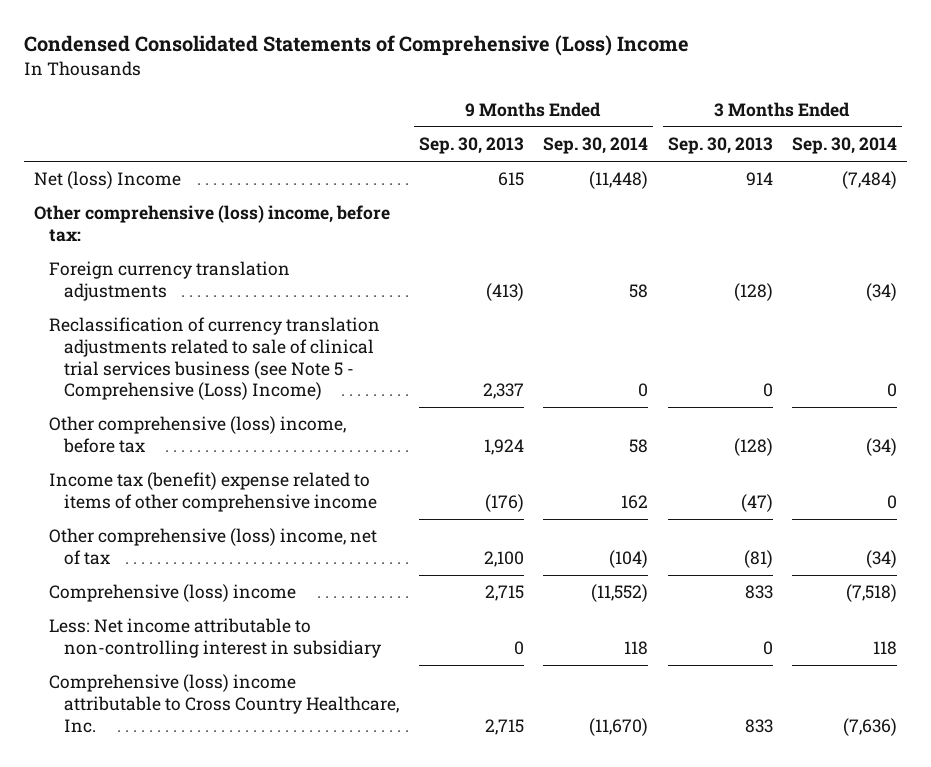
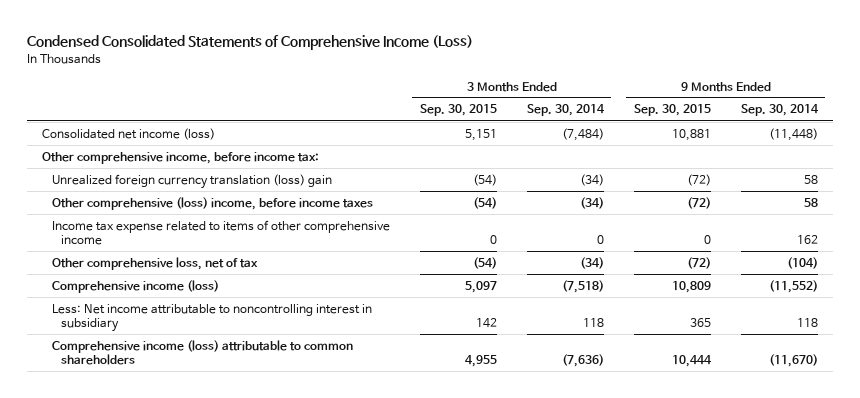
[24,35,690,57] Condensed Consolidated Statements of Comprehensive (Loss) Income -> [27,35,474,51] Condensed Consolidated Statements of Comprehensive Income (Loss)
[418,137,524,155] Sep. 30, 2013 -> none
[667,137,773,155] Sep. 30, 2013 -> none
none -> [419,104,497,117] Sep. 30, 2015
none -> [633,104,711,117] Sep. 30, 2015
[49,317,381,401] Reclassification of currency translation adjustments related to sale of clinical trial services business (see Note 5 - Comprehensive (Loss) Income) -> none
[33,171,181,190] Net (loss) Income -> [42,127,216,140] Consolidated net income (loss)
[33,205,390,243] Other comprehensive (loss) income, before tax: -> [42,151,320,164] Other comprehensive income, before income tax:
[49,261,291,302] Foreign currency translation adjustments -> [51,173,332,189] Unrealized foreign currency translation (loss) gain
[49,416,347,454] Other comprehensive (loss) income, before tax -> [51,196,373,210] Other comprehensive (loss) income, before income taxes
[49,472,378,513] Income tax (benefit) expense related to items of other comprehensive income -> [51,219,390,246] Income tax expense related to items of other comprehensive income
[49,528,378,566] Other comprehensive (loss) income, net of tax -> [51,256,258,270] Other comprehensive loss, net of tax
[49,584,297,603] Comprehensive (loss) income -> [51,279,219,293] Comprehensive income (loss)
[49,618,382,659] Less: Net income attributable to non-controlling interest in subsidiary -> [51,303,372,333] Less: Net income attributable to noncontrolling interest in subsidiary
[49,674,400,733] Comprehensive (loss) income attributable to Cross Country Healthcare, Inc. -> [51,339,353,366] Comprehensive income (loss) attributable to common shareholders

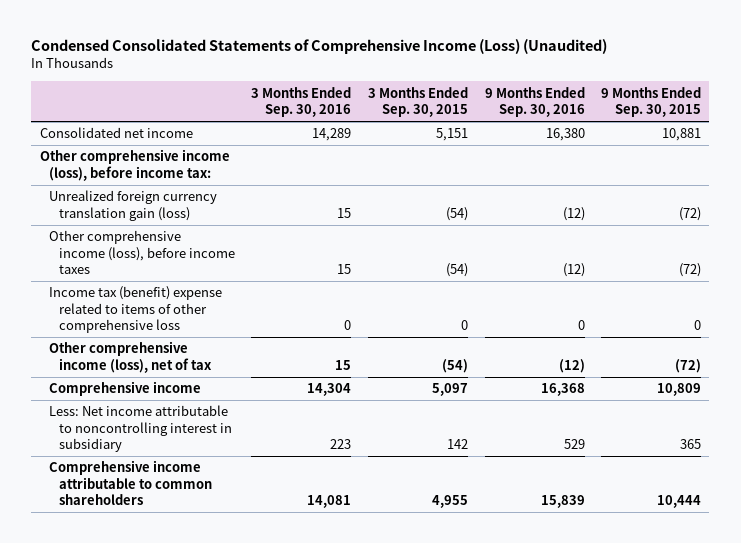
[27,35,474,51] Condensed Consolidated Statements of Comprehensive Income (Loss) -> [31,39,608,55] Condensed Consolidated Statements of Comprehensive Income (Loss) (Unaudited)
[526,104,605,117] Sep. 30, 2014 -> none
[740,104,819,117] Sep. 30, 2014 -> none
none -> [251,86,352,118] 3 Months Ended Sep. 30, 2016
none -> [484,86,585,118] 9 Months Ended Sep. 30, 2016
[42,127,216,140] Consolidated net income (loss) -> [39,127,193,139] Consolidated net income
[42,151,320,164] Other comprehensive income, before income tax: -> [39,149,230,181] Other comprehensive income (loss), before income tax:
[51,173,332,189] Unrealized foreign currency translation (loss) gain -> [49,190,218,221] Unrealized foreign currency translation gain (loss)
[51,196,373,210] Other comprehensive (loss) income, before income taxes -> [49,230,235,275] Other comprehensive income (loss), before income taxes
[51,219,390,246] Income tax expense related to items of other comprehensive income -> [49,286,223,334] Income tax (benefit) expense related to items of other comprehensive loss
[51,256,258,270] Other comprehensive loss, net of tax -> [49,341,212,373] Other comprehensive income (loss), net of tax
[51,279,219,293] Comprehensive income (loss) -> [49,381,202,397] Comprehensive income
[51,339,353,366] Comprehensive income (loss) attributable to common shareholders -> [49,460,212,506] Comprehensive income attributable to common shareholders

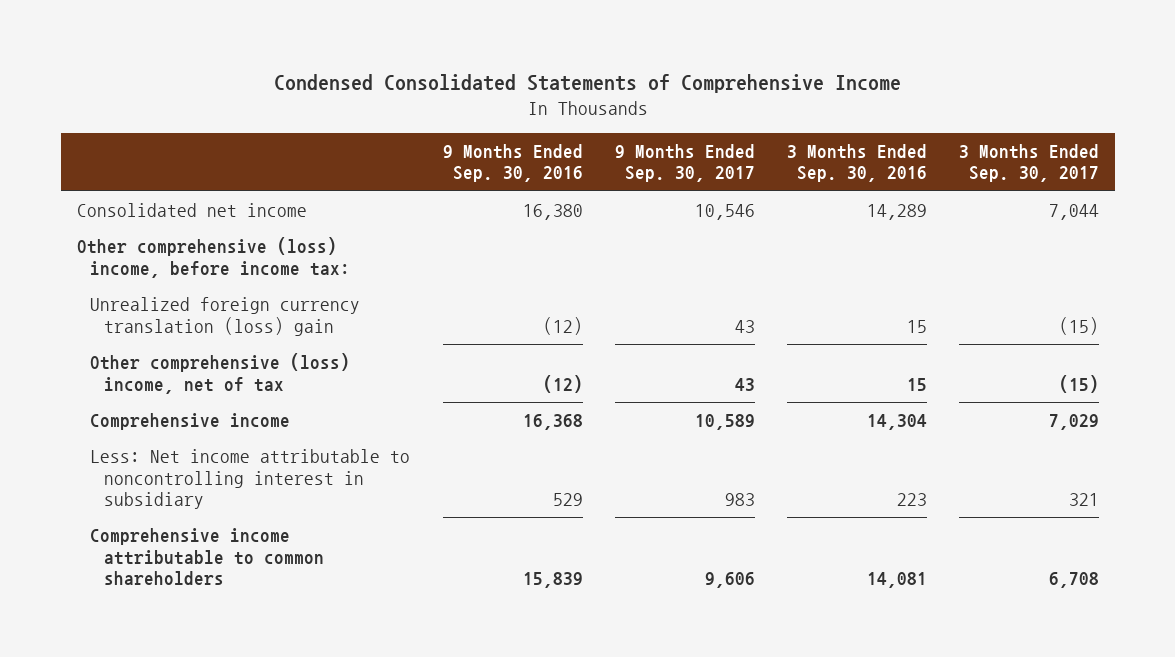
[31,39,608,55] Condensed Consolidated Statements of Comprehensive Income (Loss) (Unaudited) -> [273,74,901,94] Condensed Consolidated Statements of Comprehensive Income
[367,86,468,118] 3 Months Ended Sep. 30, 2015 -> none
[601,86,702,118] 9 Months Ended Sep. 30, 2015 -> none
none -> [614,143,755,183] 9 Months Ended Sep. 30, 2017
none -> [958,143,1099,183] 3 Months Ended Sep. 30, 2017
[49,230,235,275] Other comprehensive income (loss), before income taxes -> none
[49,286,223,334] Income tax (benefit) expense related to items of other comprehensive loss -> none
[39,149,230,181] Other comprehensive income (loss), before income tax: -> [76,237,351,278] Other comprehensive (loss) income, before income tax:
[49,190,218,221] Unrealized foreign currency translation gain (loss) -> [90,297,361,336] Unrealized foreign currency translation (loss) gain
[49,341,212,373] Other comprehensive income (loss), net of tax -> [90,353,351,394] Other comprehensive (loss) income, net of tax

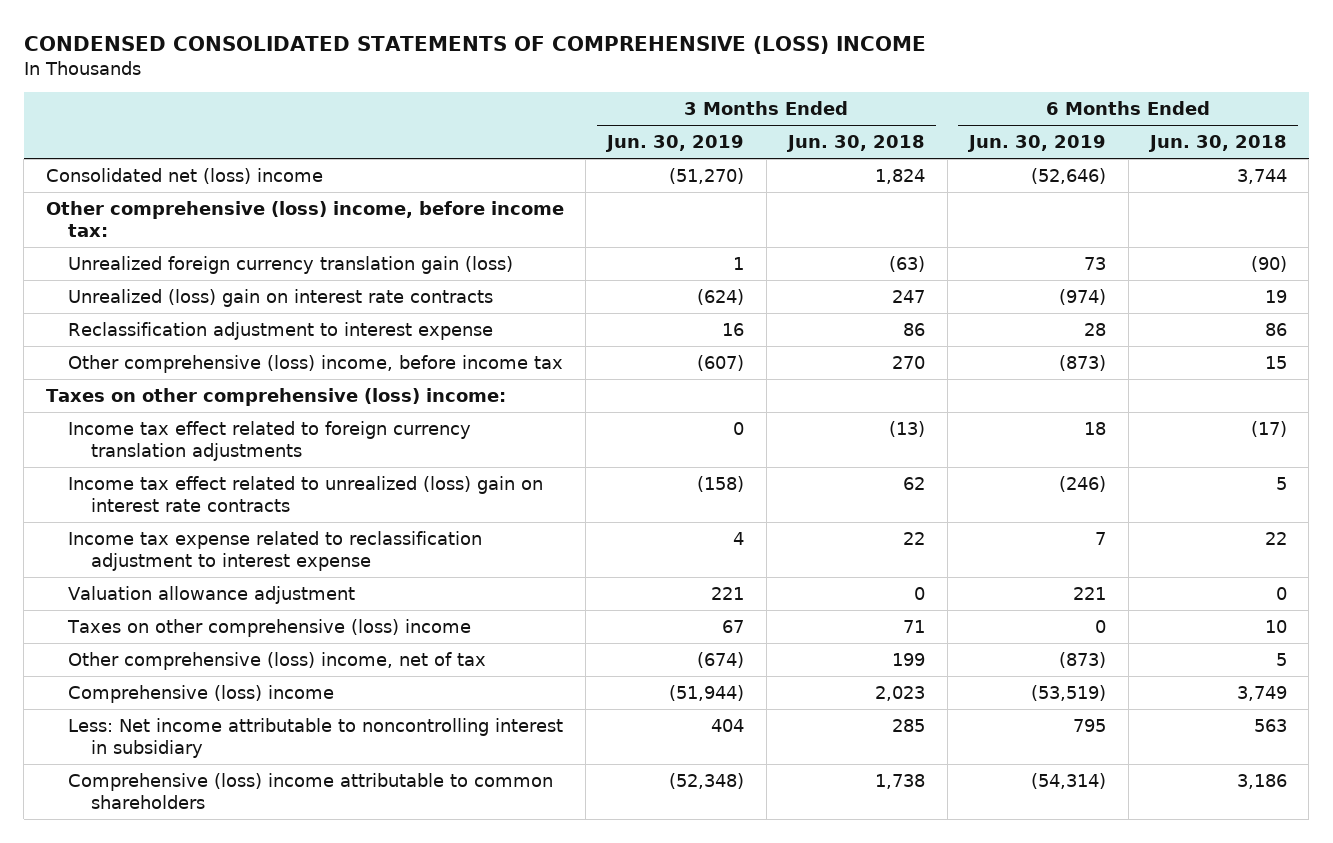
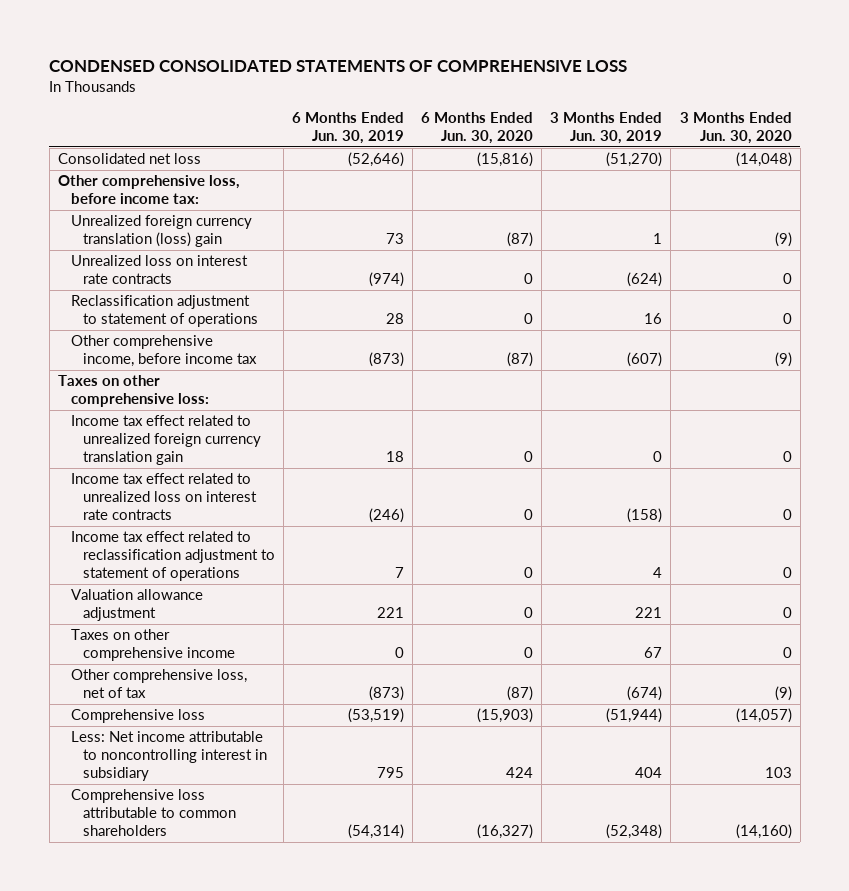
[23,35,926,54] CONDENSED CONSOLIDATED STATEMENTS OF COMPREHENSIVE (LOSS) INCOME -> [49,60,628,73] CONDENSED CONSOLIDATED STATEMENTS OF COMPREHENSIVE LOSS
[786,135,926,153] Jun. 30, 2018 -> none
[1147,135,1287,153] Jun. 30, 2018 -> none
none -> [421,112,534,145] 6 Months Ended Jun. 30, 2020
none -> [679,112,792,145] 3 Months Ended Jun. 30, 2020
[45,167,323,184] Consolidated net (loss) income -> [57,153,201,165] Consolidated net loss
[45,200,564,238] Other comprehensive (loss) income, before income tax: -> [57,175,240,205] Other comprehensive loss, before income tax:
[68,255,514,274] Unrealized foreign currency translation gain (loss) -> [70,215,252,248] Unrealized foreign currency translation (loss) gain
[68,288,494,307] Unrealized (loss) gain on interest rate contracts -> [70,255,248,285] Unrealized loss on interest rate contracts
[68,321,494,340] Reclassification adjustment to interest expense -> [70,295,259,328] Reclassification adjustment to statement of operations
[68,354,564,373] Other comprehensive (loss) income, before income tax -> [70,335,258,368] Other comprehensive income, before income tax
[45,387,506,406] Taxes on other comprehensive (loss) income: -> [57,375,209,408] Taxes on other comprehensive loss:
[68,420,472,462] Income tax effect related to foreign currency translation adjustments -> [70,415,262,466] Income tax effect related to unrealized foreign currency translation gain
[68,475,544,513] Income tax effect related to unrealized (loss) gain on interest rate contracts -> [70,473,258,521] Income tax effect related to unrealized loss on interest rate contracts
[68,530,483,572] Income tax expense related to reclassification adjustment to interest expense -> [70,531,276,582] Income tax effect related to reclassification adjustment to statement of operations
[67,618,472,637] Taxes on other comprehensive (loss) income -> [70,629,236,662] Taxes on other comprehensive income
[68,651,487,670] Other comprehensive (loss) income, net of tax -> [70,669,247,699] Other comprehensive loss, net of tax
[68,684,335,703] Comprehensive (loss) income -> [70,709,205,724] Comprehensive loss
[68,772,554,810] Comprehensive (loss) income attributable to common shareholders -> [70,789,237,837] Comprehensive loss attributable to common shareholders

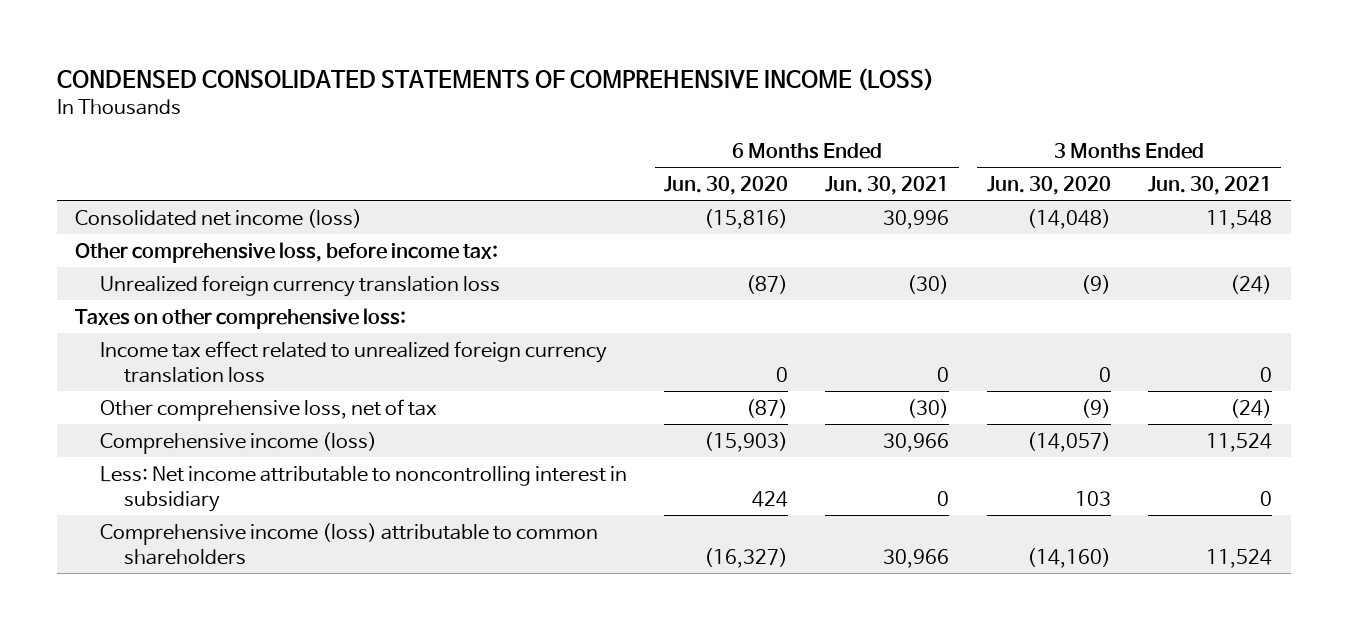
[49,60,628,73] CONDENSED CONSOLIDATED STATEMENTS OF COMPREHENSIVE LOSS -> [56,68,934,92] CONDENSED CONSOLIDATED STATEMENTS OF COMPREHENSIVE INCOME (LOSS)
[292,112,405,145] 6 Months Ended Jun. 30, 2019 -> none
[550,112,663,145] 3 Months Ended Jun. 30, 2019 -> none
none -> [825,175,950,195] Jun. 30, 2021
none -> [1148,175,1273,195] Jun. 30, 2021
[57,153,201,165] Consolidated net loss -> [75,208,363,228] Consolidated net income (loss)
[70,255,248,285] Unrealized loss on interest rate contracts -> none
[70,295,259,328] Reclassification adjustment to statement of operations -> none
[70,335,258,368] Other comprehensive income, before income tax -> none
[70,215,252,248] Unrealized foreign currency translation (loss) gain -> [99,274,500,297] Unrealized foreign currency translation loss
[70,473,258,521] Income tax effect related to unrealized loss on interest rate contracts -> none
[70,531,276,582] Income tax effect related to reclassification adjustment to statement of operations -> none
[70,589,203,622] Valuation allowance adjustment -> none
[70,629,236,662] Taxes on other comprehensive income -> none
[70,415,262,466] Income tax effect related to unrealized foreign currency translation gain -> [99,340,607,383] Income tax effect related to unrealized foreign currency translation loss
[70,709,205,724] Comprehensive loss -> [99,431,377,454] Comprehensive income (loss)
[70,789,237,837] Comprehensive loss attributable to common shareholders -> [99,522,598,565] Comprehensive income (loss) attributable to common shareholders

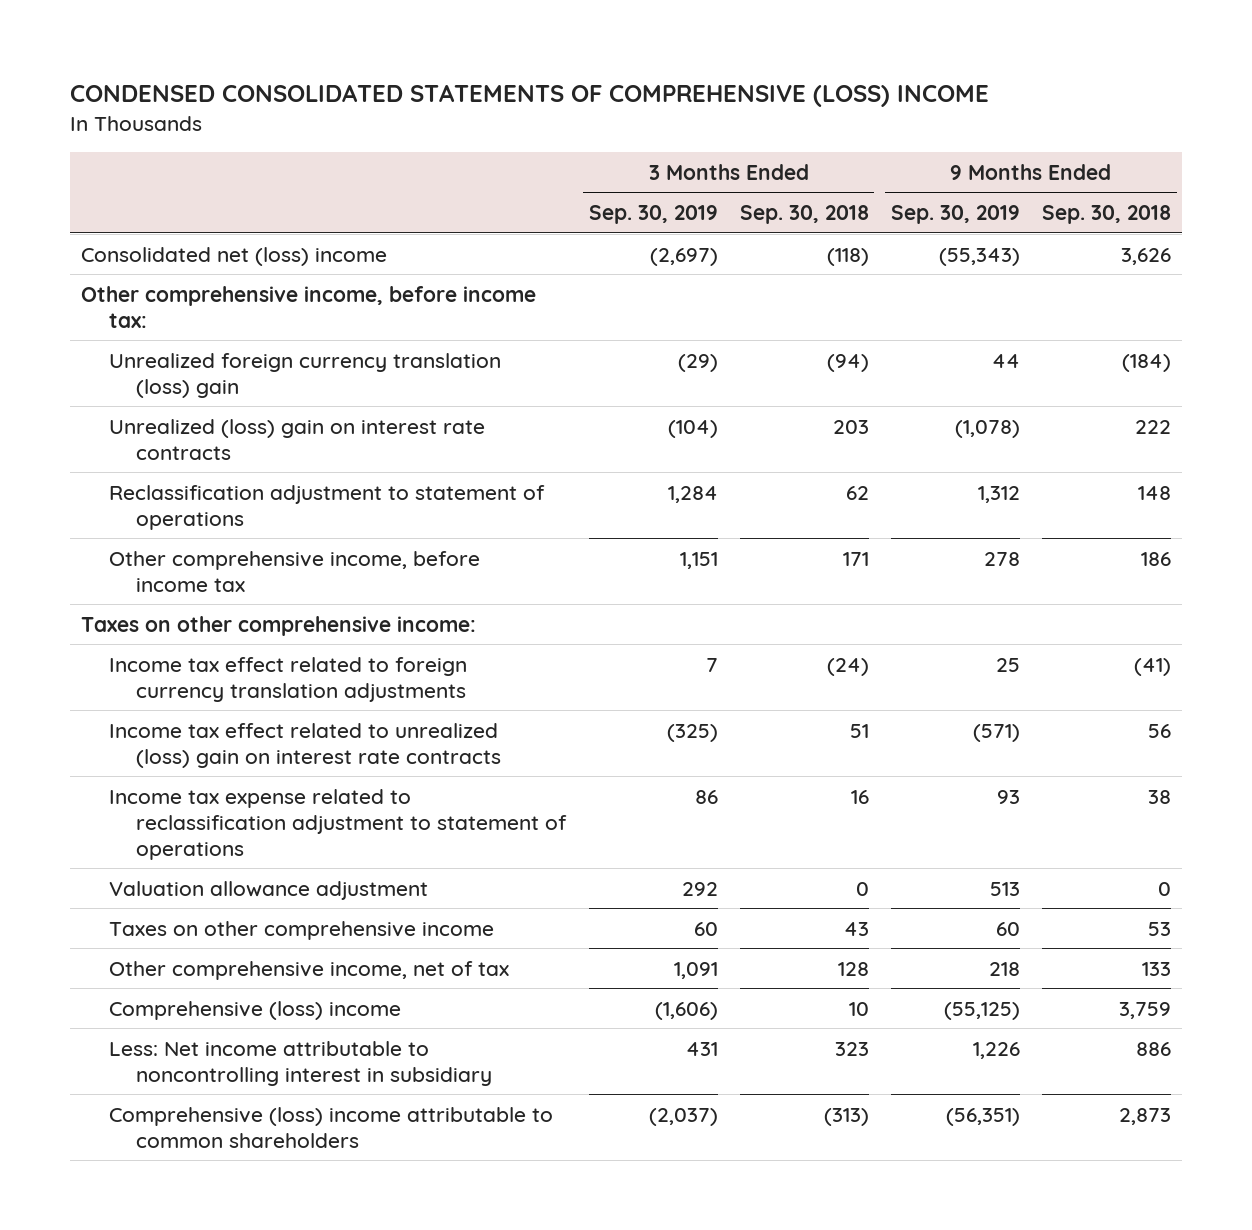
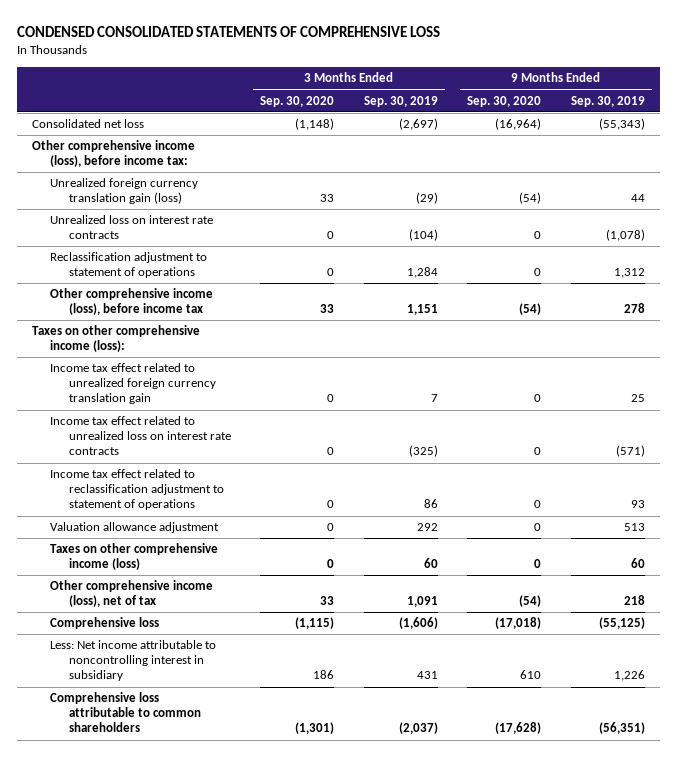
[69,84,989,108] CONDENSED CONSOLIDATED STATEMENTS OF COMPREHENSIVE (LOSS) INCOME -> [17,25,441,37] CONDENSED CONSOLIDATED STATEMENTS OF COMPREHENSIVE LOSS
[739,205,869,225] Sep. 30, 2018 -> none
[1042,205,1172,225] Sep. 30, 2018 -> none
none -> [260,95,335,107] Sep. 30, 2020
none -> [467,95,542,107] Sep. 30, 2020
[80,246,387,266] Consolidated net (loss) income -> [31,119,144,129] Consolidated net loss
[80,285,536,328] Other comprehensive income, before income tax: -> [31,140,195,168] Other comprehensive income (loss), before income tax:
[108,352,501,398] Unrealized foreign currency translation (loss) gain -> [50,178,199,205] Unrealized foreign currency translation gain (loss)
[108,418,485,460] Unrealized (loss) gain on interest rate contracts -> [50,215,214,240] Unrealized loss on interest rate contracts
[108,550,480,592] Other comprehensive income, before income tax -> [50,288,214,316] Other comprehensive income (loss), before income tax
[80,615,476,636] Taxes on other comprehensive income: -> [31,325,200,353] Taxes on other comprehensive income (loss):
[108,656,467,702] Income tax effect related to foreign currency translation adjustments -> [50,363,216,405] Income tax effect related to unrealized foreign currency translation gain
[108,722,502,768] Income tax effect related to unrealized (loss) gain on interest rate contracts -> [50,416,231,456] Income tax effect related to unrealized loss on interest rate contracts
[108,788,568,860] Income tax expense related to reclassification adjustment to statement of operations -> [50,469,224,511] Income tax effect related to reclassification adjustment to statement of operations
[108,920,494,940] Taxes on other comprehensive income -> [50,543,219,571] Taxes on other comprehensive income (loss)
[108,960,509,980] Other comprehensive income, net of tax -> [50,580,214,608] Other comprehensive income (loss), net of tax
[108,1000,401,1020] Comprehensive (loss) income -> [50,617,160,630] Comprehensive loss
[108,1106,553,1148] Comprehensive (loss) income attributable to common shareholders -> [50,692,201,733] Comprehensive loss attributable to common shareholders

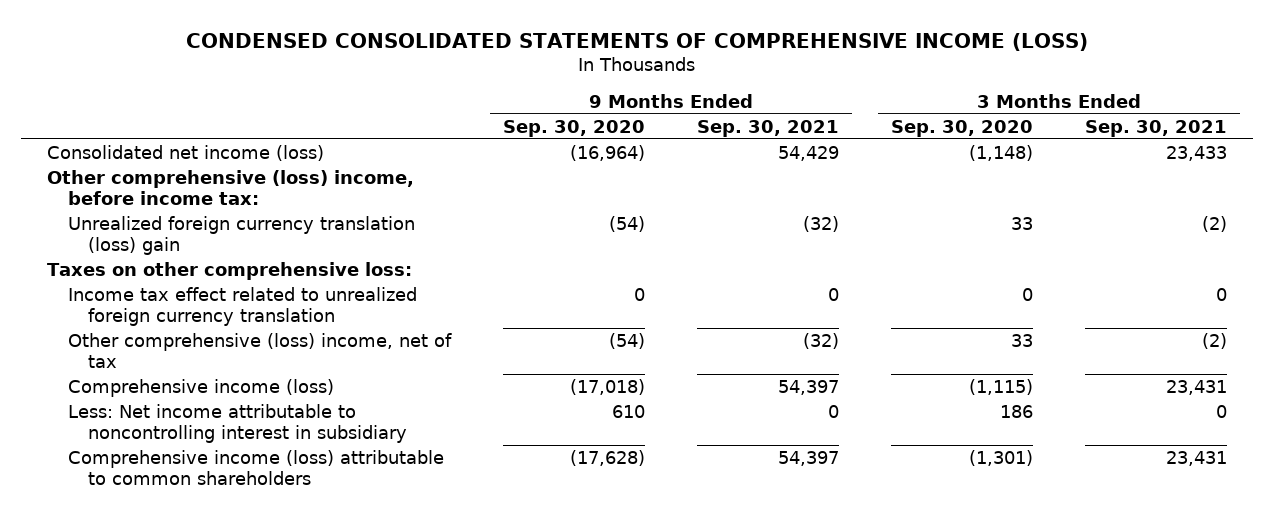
[17,25,441,37] CONDENSED CONSOLIDATED STATEMENTS OF COMPREHENSIVE LOSS -> [185,32,1088,51] CONDENSED CONSOLIDATED STATEMENTS OF COMPREHENSIVE INCOME (LOSS)
[363,95,438,107] Sep. 30, 2019 -> none
[571,95,646,107] Sep. 30, 2019 -> none
none -> [696,119,839,137] Sep. 30, 2021
none -> [1084,119,1227,137] Sep. 30, 2021
[50,215,214,240] Unrealized loss on interest rate contracts -> none
[50,252,208,279] Reclassification adjustment to statement of operations -> none
[50,288,214,316] Other comprehensive income (loss), before income tax -> none
[50,416,231,456] Income tax effect related to unrealized loss on interest rate contracts -> none
[50,469,224,511] Income tax effect related to reclassification adjustment to statement of operations -> none
[50,522,220,534] Valuation allowance adjustment -> none
[50,543,219,571] Taxes on other comprehensive income (loss) -> none
[31,119,144,129] Consolidated net loss -> [46,144,324,161] Consolidated net income (loss)
[31,140,195,168] Other comprehensive income (loss), before income tax: -> [46,169,414,205] Other comprehensive (loss) income, before income tax:
[50,178,199,205] Unrealized foreign currency translation gain (loss) -> [67,215,415,255] Unrealized foreign currency translation (loss) gain
[31,325,200,353] Taxes on other comprehensive income (loss): -> [46,261,412,280] Taxes on other comprehensive loss:
[50,363,216,405] Income tax effect related to unrealized foreign currency translation gain -> [67,286,417,326] Income tax effect related to unrealized foreign currency translation
[50,580,214,608] Other comprehensive income (loss), net of tax -> [67,332,452,368] Other comprehensive (loss) income, net of tax
[50,617,160,630] Comprehensive loss -> [67,378,334,397] Comprehensive income (loss)
[50,692,201,733] Comprehensive loss attributable to common shareholders -> [67,449,444,485] Comprehensive income (loss) attributable to common shareholders

